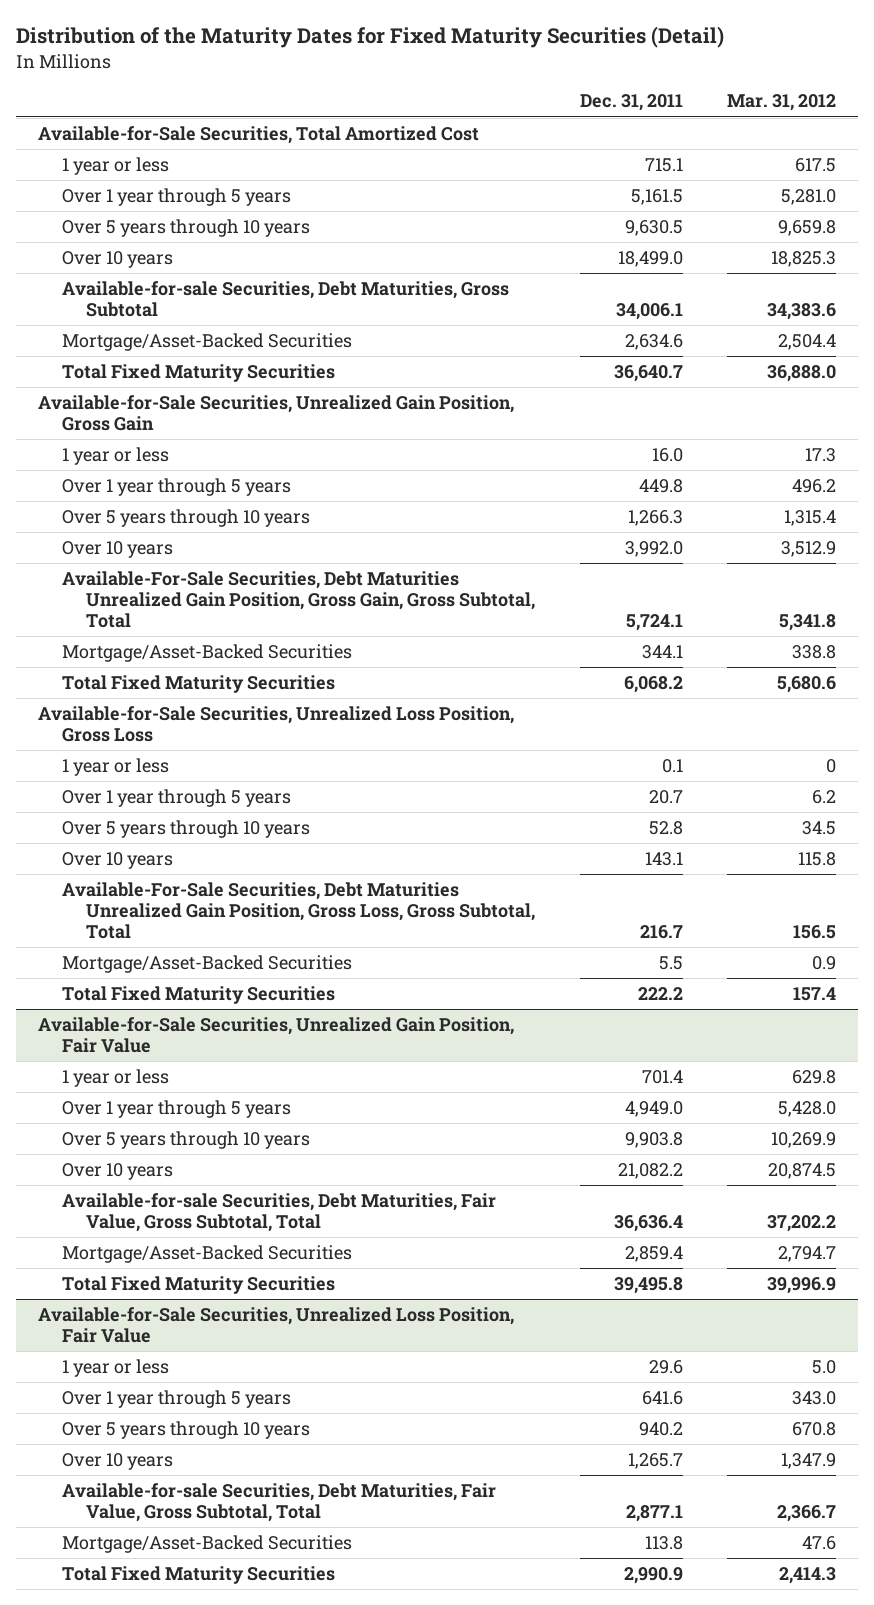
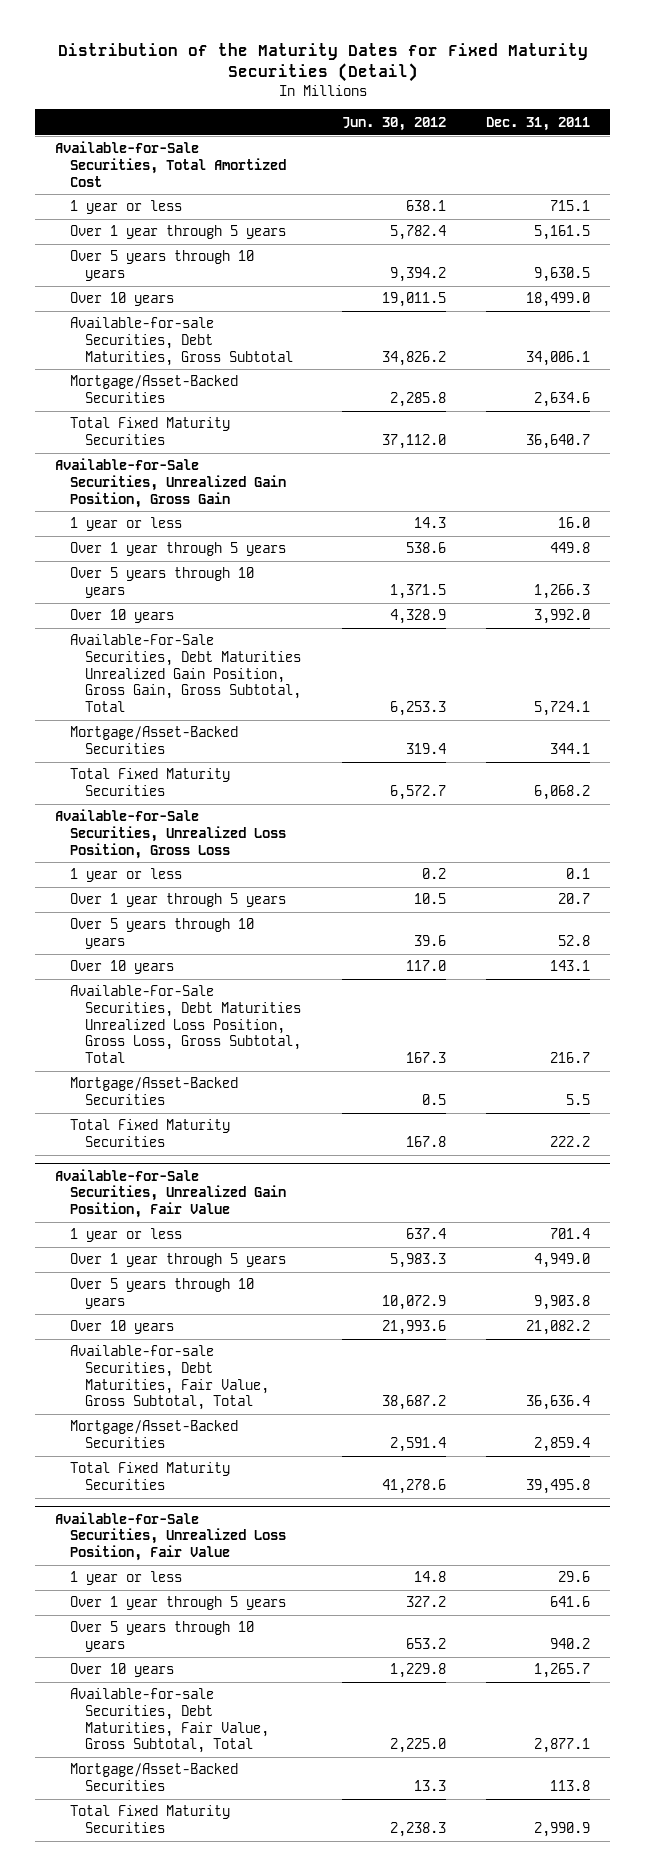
[726,94,836,112] Mar. 31, 2012 -> none
none -> [341,116,446,131] Jun. 30, 2012
[62,882,536,940] Available-For-Sale Securities, Debt Maturities Unrealized Gain Position, Gross Loss, Gross Subtotal, Total -> [70,985,302,1063] Available-For-Sale Securities, Debt Maturities Unrealized Loss Position, Gross Loss, Gross Subtotal, Total

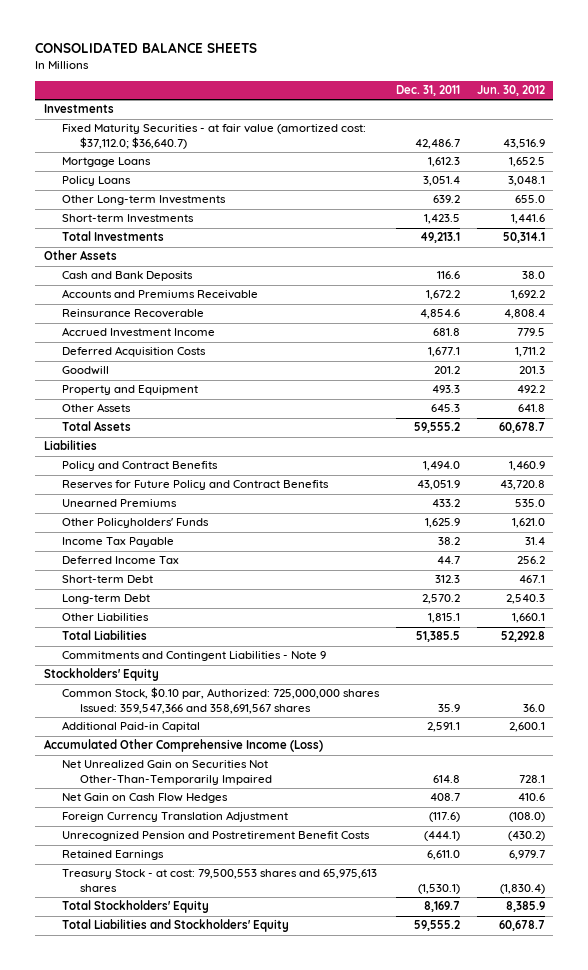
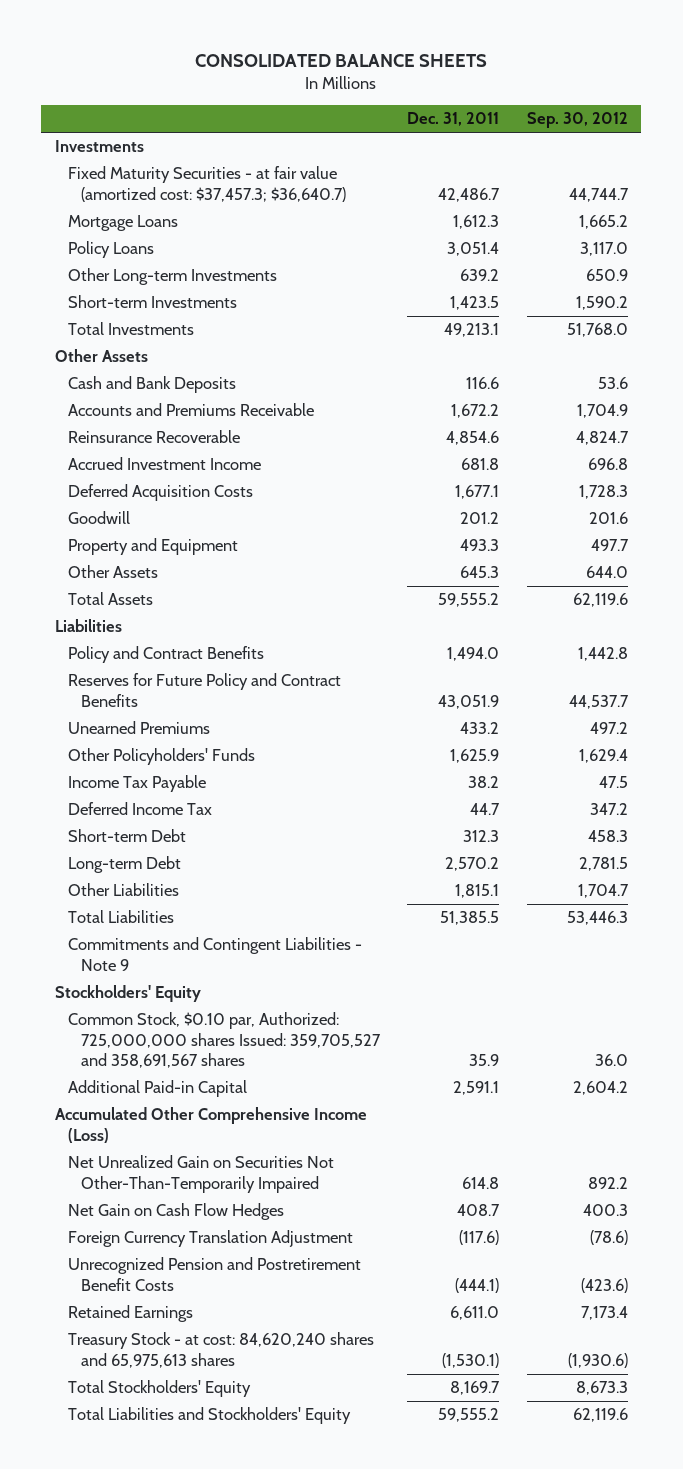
[476,85,545,97] Jun. 30, 2012 -> none
none -> [526,112,628,129] Sep. 30, 2012
[61,124,366,149] Fixed Maturity Securities - at fair value (amortized cost: $37,112.0; $36,640.7) -> [68,166,347,202] Fixed Maturity Securities - at fair value (amortized cost: $37,457.3; $36,640.7)
[61,687,380,714] Common Stock, $0.10 par, Authorized: 725,000,000 shares Issued: 359,547,366 and 358,691,567 shares -> [68,1012,382,1069] Common Stock, $0.10 par, Authorized: 725,000,000 shares Issued: 359,705,527 and 358,691,567 shares
[61,869,377,892] Treasury Stock - at cost: 79,500,553 shares and 65,975,613 shares -> [68,1332,375,1368] Treasury Stock - at cost: 84,620,240 shares and 65,975,613 shares

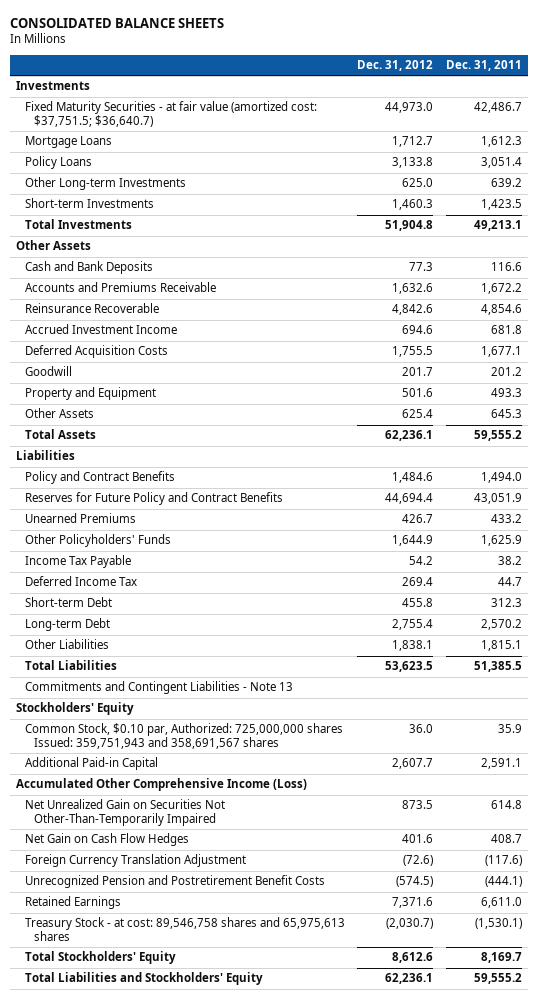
[526,112,628,129] Sep. 30, 2012 -> none
none -> [357,60,434,72] Dec. 31, 2012
[68,166,347,202] Fixed Maturity Securities - at fair value (amortized cost: $37,457.3; $36,640.7) -> [24,101,317,127] Fixed Maturity Securities - at fair value (amortized cost: $37,751.5; $36,640.7)
[68,937,363,971] Commitments and Contingent Liabilities - Note 9 -> [24,681,293,695] Commitments and Contingent Liabilities - Note 13
[68,1012,382,1069] Common Stock, $0.10 par, Authorized: 725,000,000 shares Issued: 359,705,527 and 358,691,567 shares -> [24,723,343,749] Common Stock, $0.10 par, Authorized: 725,000,000 shares Issued: 359,751,943 and 358,691,567 shares
[68,1332,375,1368] Treasury Stock - at cost: 84,620,240 shares and 65,975,613 shares -> [24,917,345,941] Treasury Stock - at cost: 89,546,758 shares and 65,975,613 shares

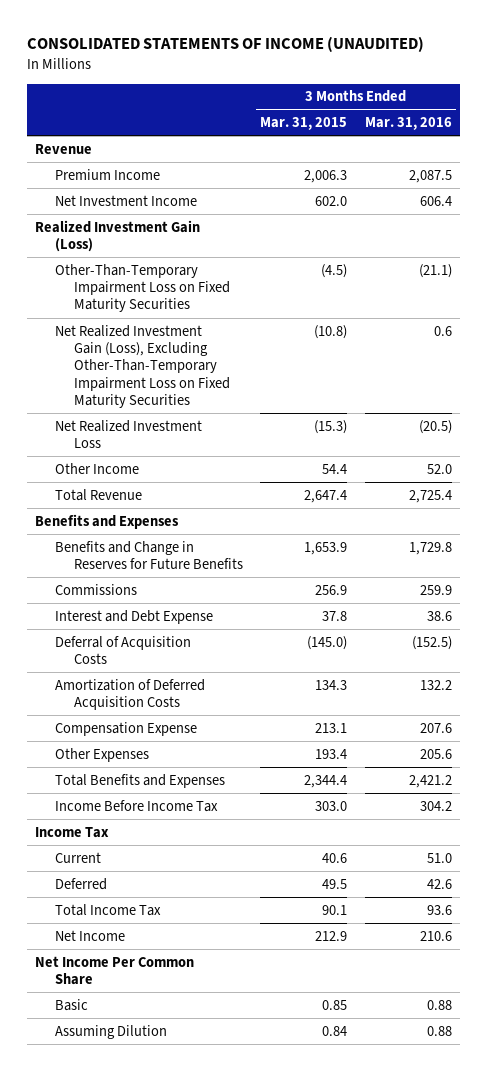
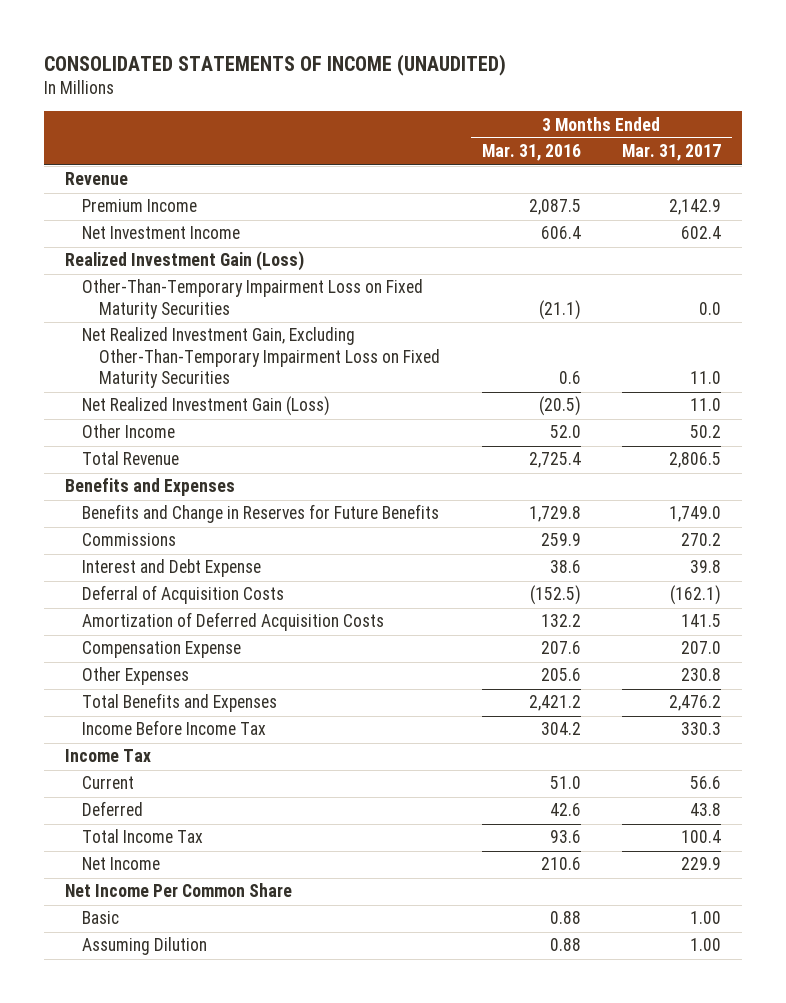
[260,117,348,131] Mar. 31, 2015 -> none
none -> [622,144,722,162] Mar. 31, 2017
[54,324,230,409] Net Realized Investment Gain (Loss), Excluding Other-Than-Temporary Impairment Loss on Fixed Maturity Securities -> [81,327,440,389] Net Realized Investment Gain, Excluding Other-Than-Temporary Impairment Loss on Fixed Maturity Securities
[54,419,202,449] Net Realized Investment Loss -> [81,396,330,417] Net Realized Investment Gain (Loss)

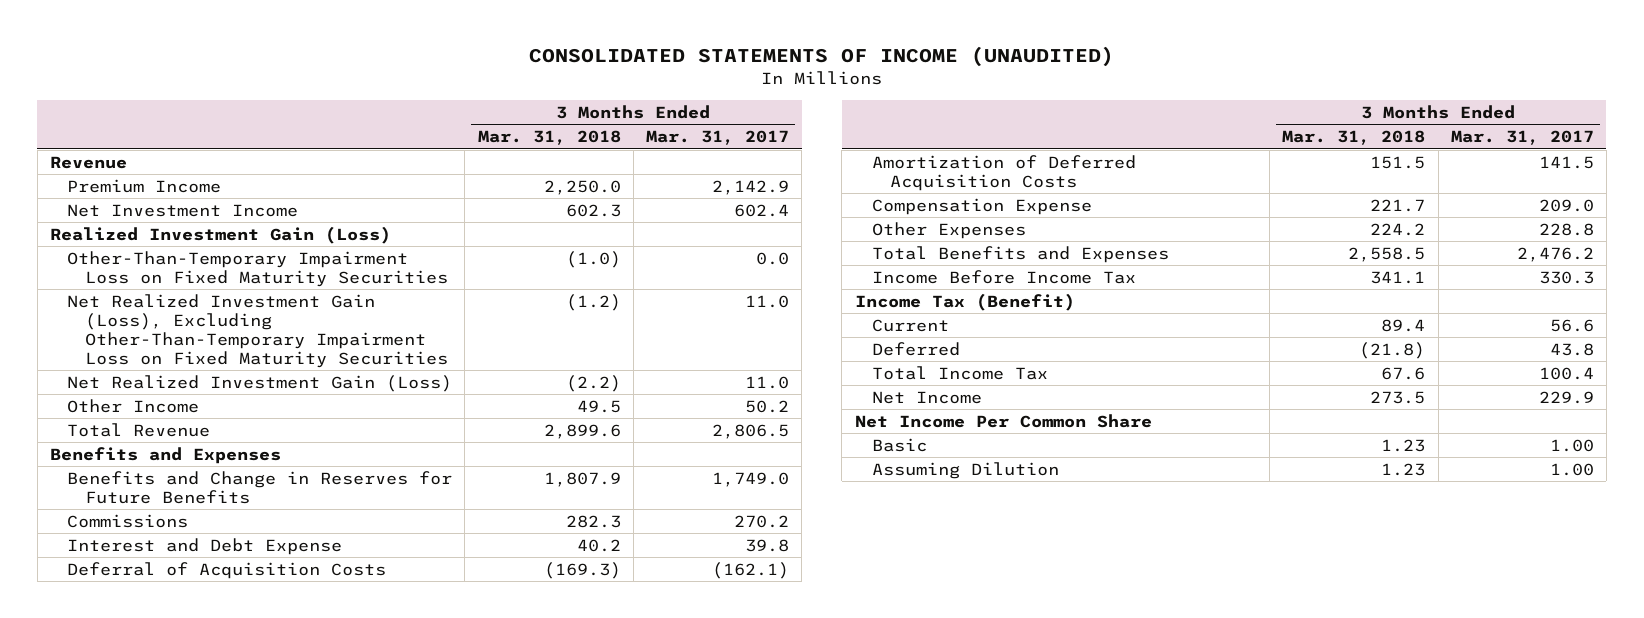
[481,144,581,162] Mar. 31, 2016 -> none
none -> [477,130,621,146] Mar. 31, 2018
[81,327,440,389] Net Realized Investment Gain, Excluding Other-Than-Temporary Impairment Loss on Fixed Maturity Securities -> [67,293,448,368] Net Realized Investment Gain (Loss), Excluding Other-Than-Temporary Impairment Loss on Fixed Maturity Securities
[681,641,722,655] 207.0 -> [1538,198,1594,212] 209.0
[681,668,722,682] 230.8 -> [1538,222,1594,236] 228.8
[64,749,151,763] Income Tax -> [854,292,1075,311] Income Tax (Benefit)

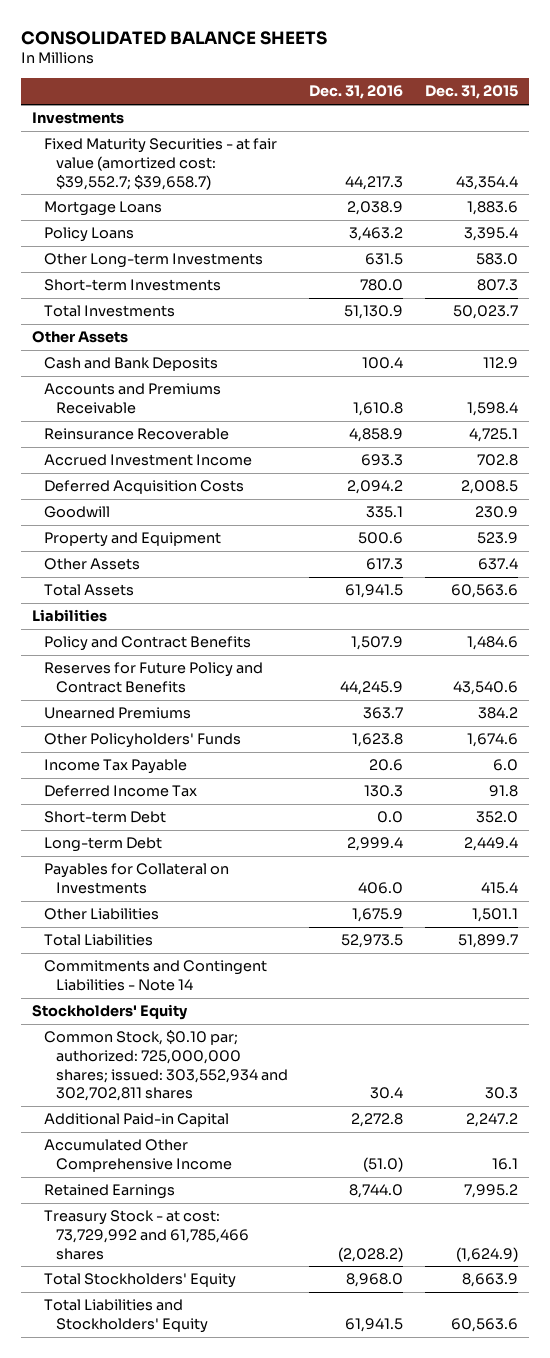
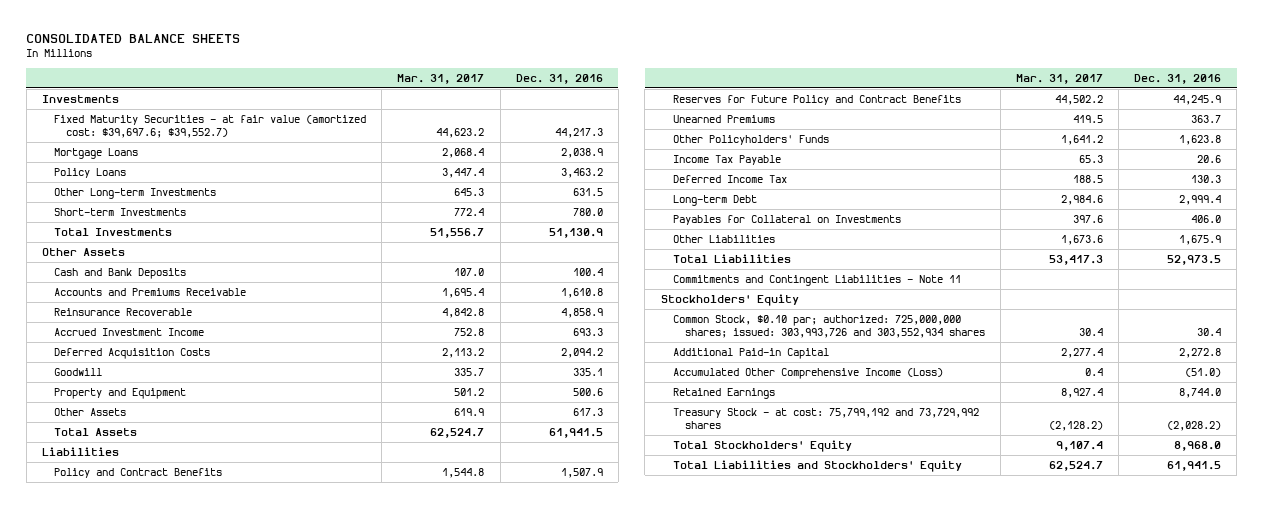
[424,85,518,100] Dec. 31, 2015 -> none
none -> [397,73,485,84] Mar. 31, 2017
[43,138,277,190] Fixed Maturity Securities - at fair value (amortized cost: $39,552.7; $39,658.7) -> [54,115,367,139] Fixed Maturity Securities - at fair value (amortized cost: $39,697.6; $39,552.7)
[43,811,166,824] Short-term Debt -> none
[43,960,267,991] Commitments and Contingent Liabilities - Note 14 -> [672,275,961,287] Commitments and Contingent Liabilities - Note 11
[43,1030,288,1102] Common Stock, $0.10 par; authorized: 725,000,000 shares; issued: 303,552,934 and 302,702,811 shares -> [672,315,985,339] Common Stock, $0.10 par; authorized: 725,000,000 shares; issued: 303,993,726 and 303,552,934 shares
[43,1139,232,1172] Accumulated Other Comprehensive Income -> [672,368,943,380] Accumulated Other Comprehensive Income (Loss)
[43,1210,249,1260] Treasury Stock - at cost: 73,729,992 and 61,785,466 shares -> [672,408,979,430] Treasury Stock - at cost: 75,799,192 and 73,729,992 shares

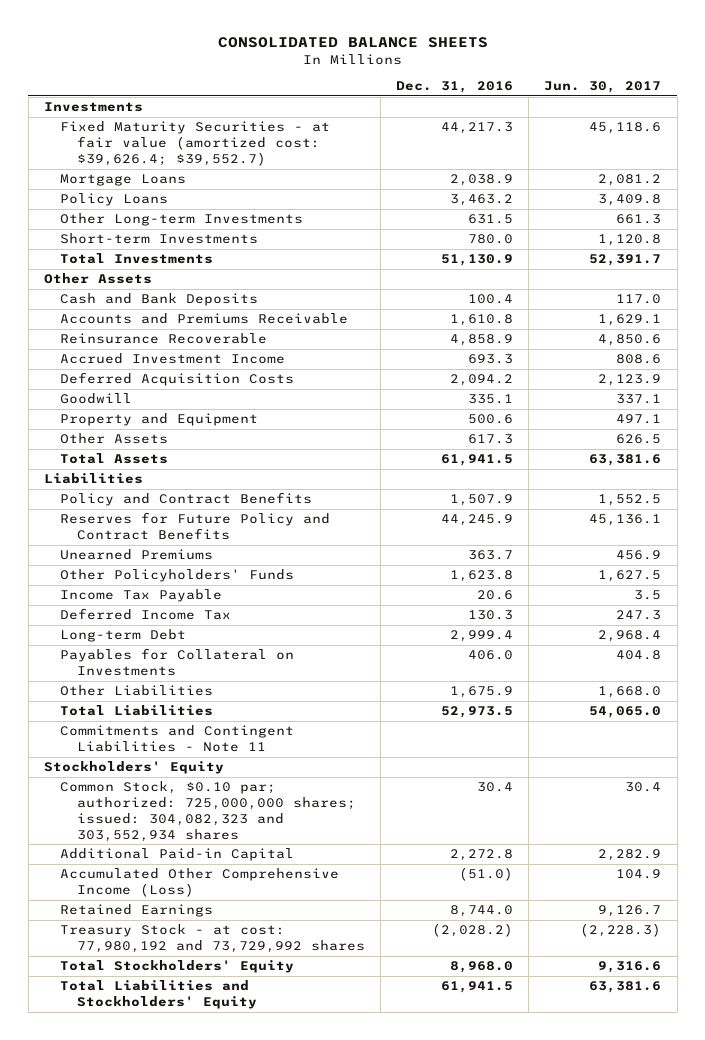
[397,73,485,84] Mar. 31, 2017 -> none
none -> [544,81,662,94] Jun. 30, 2017
[54,115,367,139] Fixed Maturity Securities - at fair value (amortized cost: $39,697.6; $39,552.7) -> [60,121,331,167] Fixed Maturity Securities - at fair value (amortized cost: $39,626.4; $39,552.7)
[672,315,985,339] Common Stock, $0.10 par; authorized: 725,000,000 shares; issued: 303,993,726 and 303,552,934 shares -> [60,781,356,842] Common Stock, $0.10 par; authorized: 725,000,000 shares; issued: 304,082,323 and 303,552,934 shares
[672,408,979,430] Treasury Stock - at cost: 75,799,192 and 73,729,992 shares -> [60,924,365,954] Treasury Stock - at cost: 77,980,192 and 73,729,992 shares

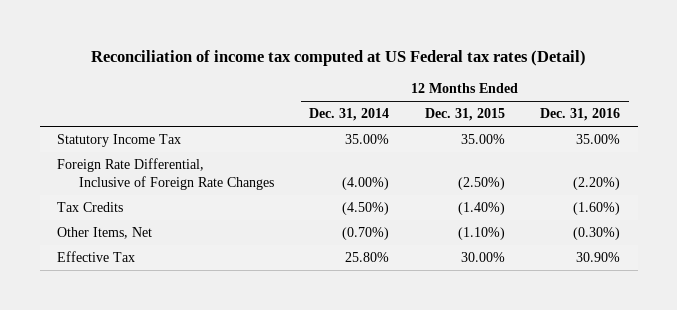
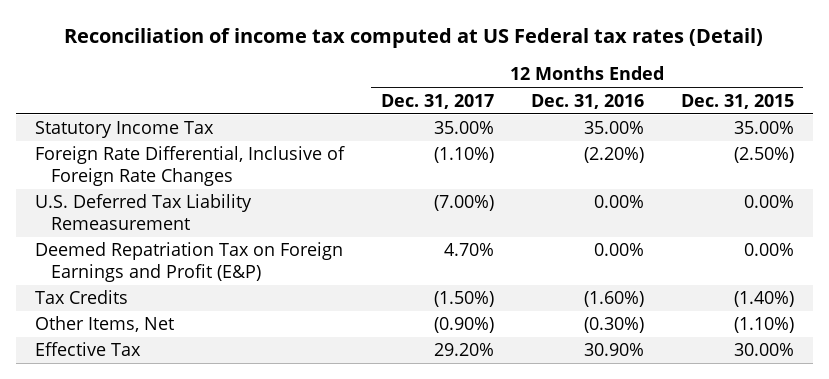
[309,108,390,122] Dec. 31, 2014 -> none
none -> [380,93,494,109] Dec. 31, 2017
none -> [34,194,252,230] U.S. Deferred Tax Liability Remeasurement
none -> [34,242,343,282] Deemed Repatriation Tax on Foreign Earnings and Profit (E&P)

